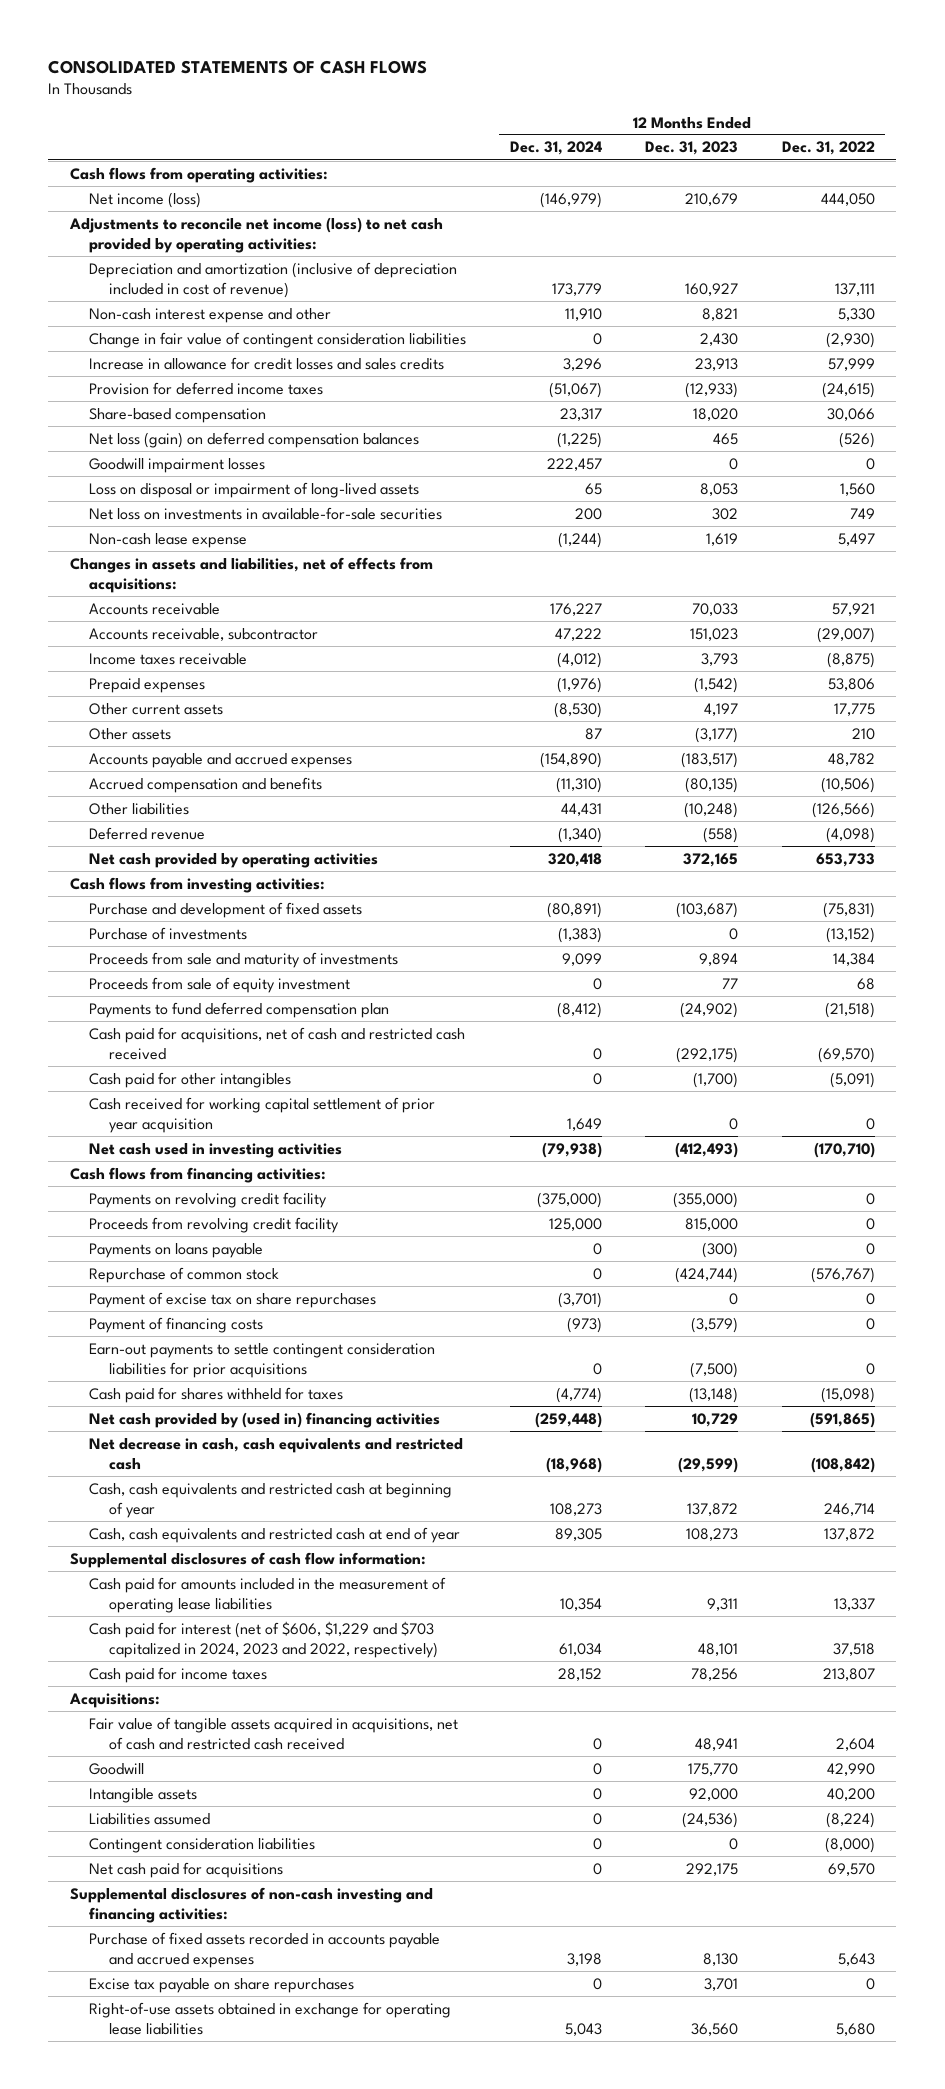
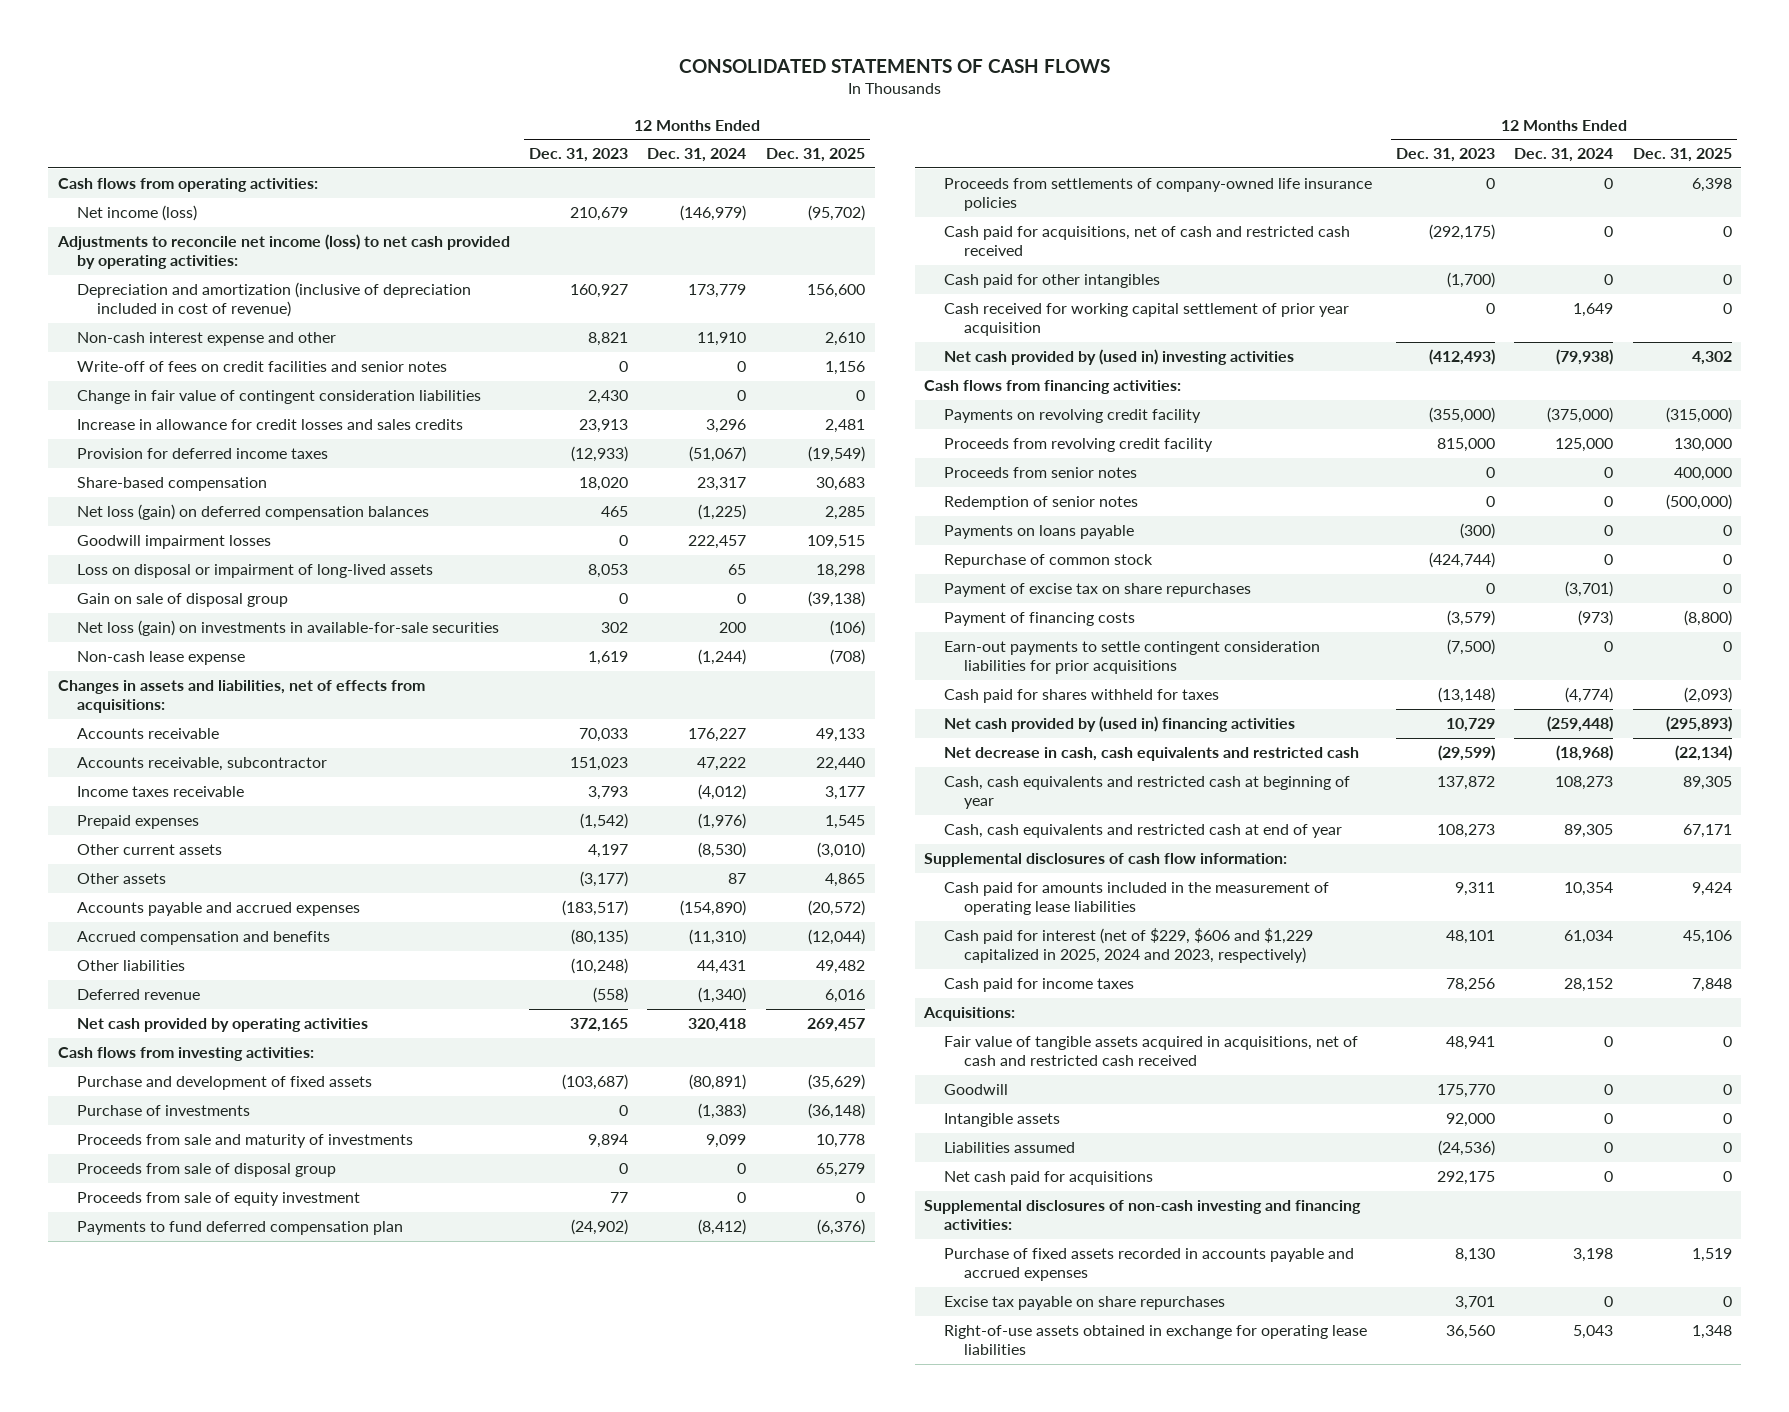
[781,141,875,156] Dec. 31, 2022 -> none
none -> [765,148,865,163] Dec. 31, 2025
none -> [77,361,448,373] Write-off of fees on credit facilities and senior notes
none -> [77,593,289,608] Gain on sale of disposal group
[89,506,443,520] Net loss on investments in available-for-sale securities -> [77,620,500,637] Net loss (gain) on investments in available-for-sale securities
none -> [77,1163,337,1178] Proceeds from sale of disposal group
none -> [943,178,1372,212] Proceeds from settlements of company-owned life insurance policies
[89,1142,343,1158] Net cash used in investing activities -> [943,349,1294,366] Net cash provided by (used in) investing activities
none -> [943,467,1137,479] Proceeds from senior notes
none -> [943,496,1138,511] Redemption of senior notes
[89,1620,438,1658] Cash paid for interest (net of $606, $1,229 and $703 capitalized in 2024, 2023 and 2022, respectively) -> [943,928,1313,964] Cash paid for interest (net of $229, $606 and $1,229 capitalized in 2025, 2024 and 2023, respectively)
[89,1837,316,1853] Contingent consideration liabilities -> none

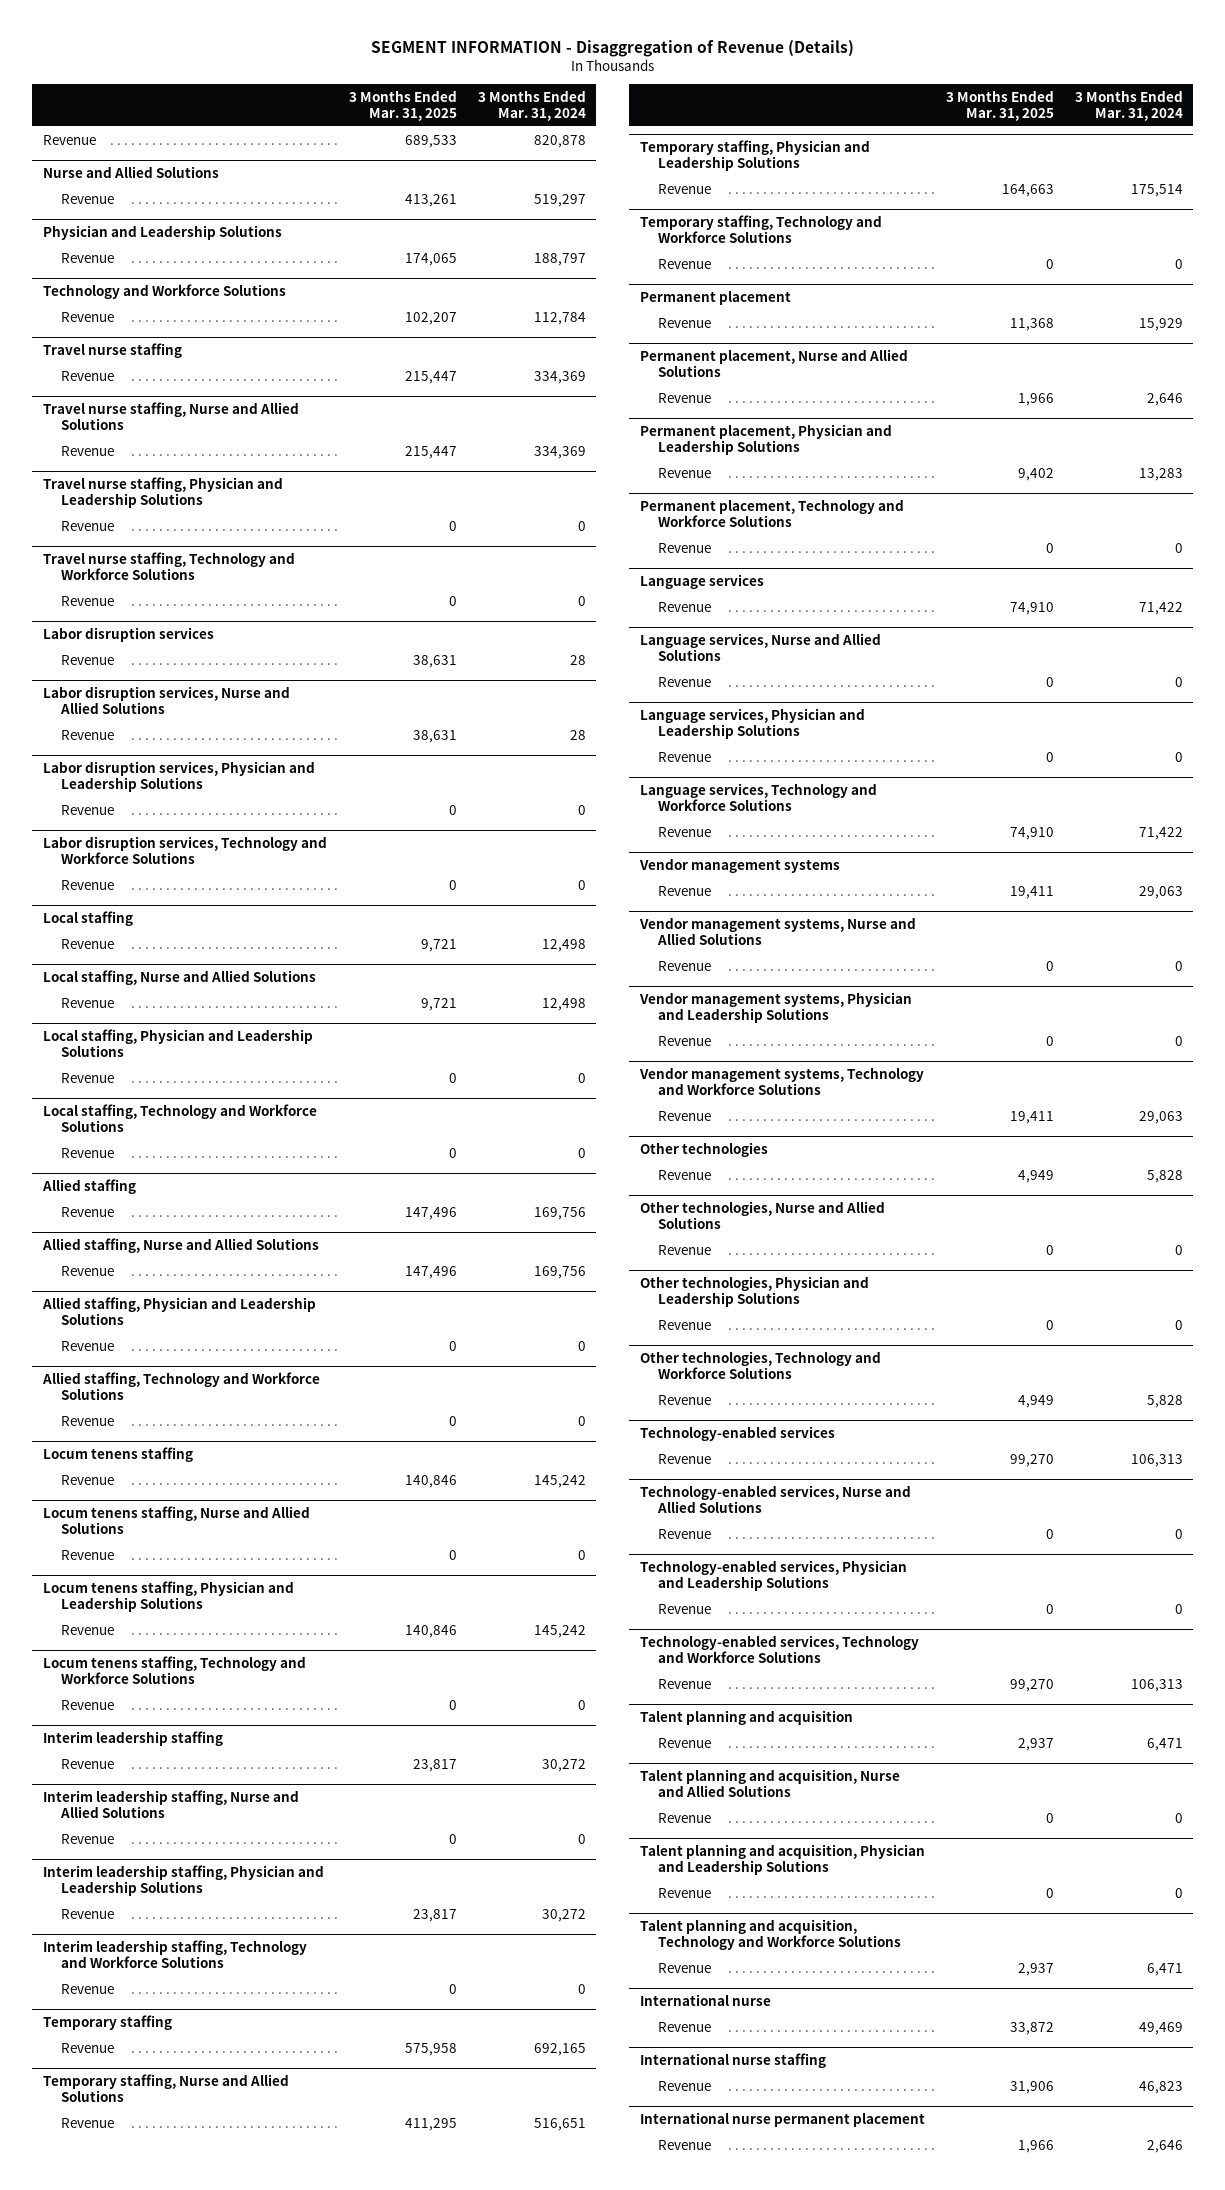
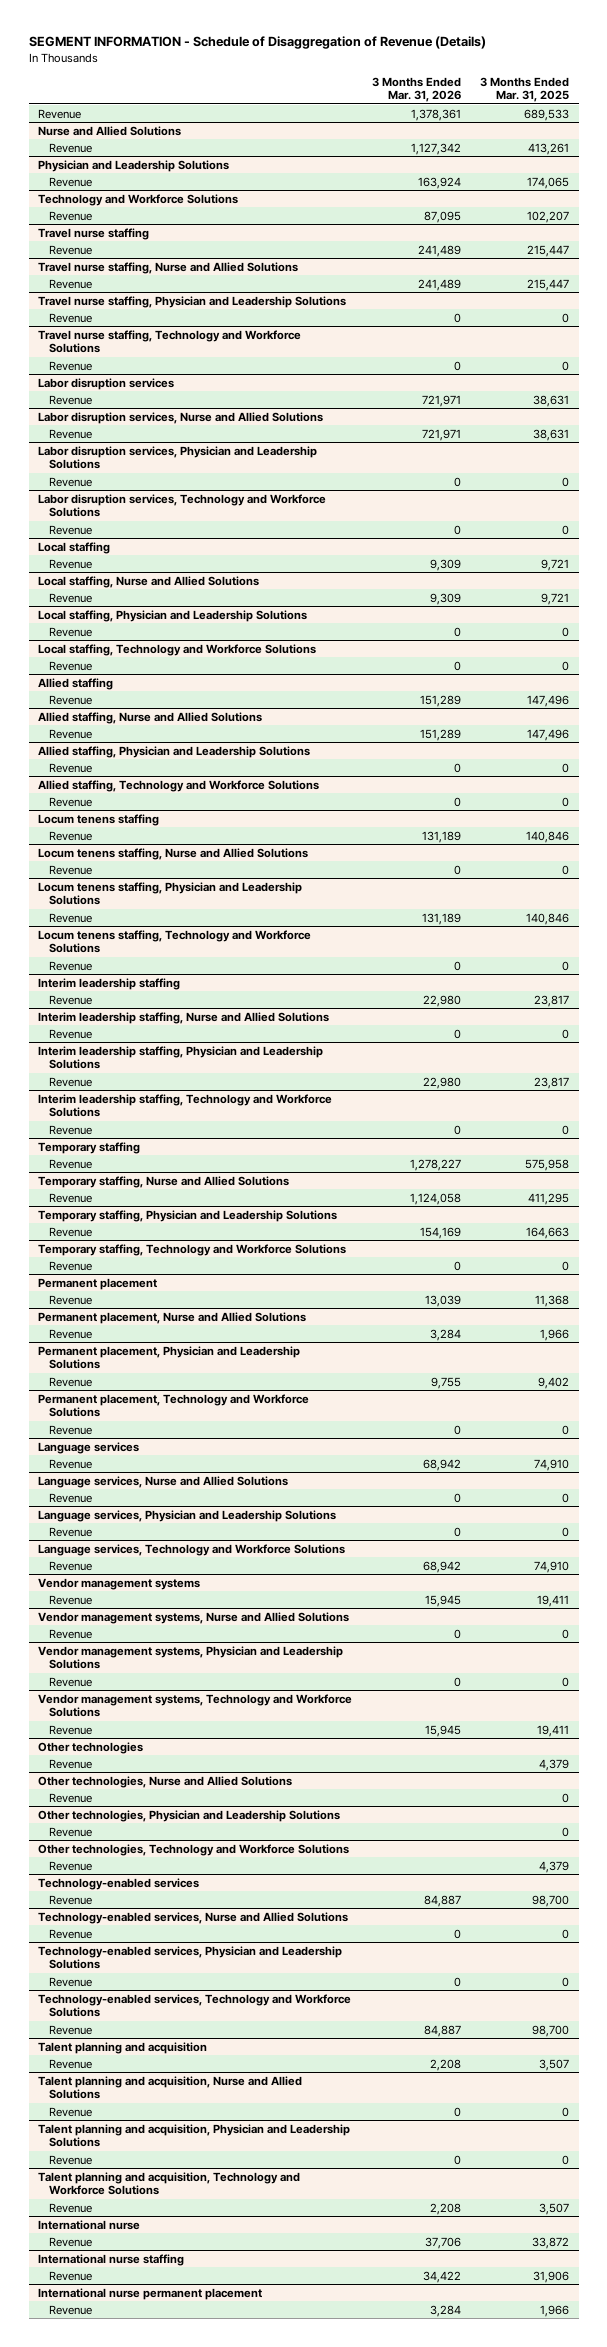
[370,40,854,58] SEGMENT INFORMATION - Disaggregation of Revenue (Details) -> [28,36,486,50] SEGMENT INFORMATION - Schedule of Disaggregation of Revenue (Details)
[477,90,586,121] 3 Months Ended Mar. 31, 2024 -> none
none -> [371,76,461,103] 3 Months Ended Mar. 31, 2026
[1017,1169,1054,1183] 4,949 -> [538,1758,569,1771] 4,379
[1017,1394,1054,1408] 4,949 -> [538,1860,569,1873] 4,379
[1009,1453,1054,1467] 99,270 -> [531,1894,569,1907] 98,700
[1009,1678,1054,1692] 99,270 -> [531,2024,569,2037] 98,700
[1017,1737,1054,1751] 2,937 -> [538,2058,569,2071] 3,507
[1017,1962,1054,1976] 2,937 -> [538,2202,569,2215] 3,507

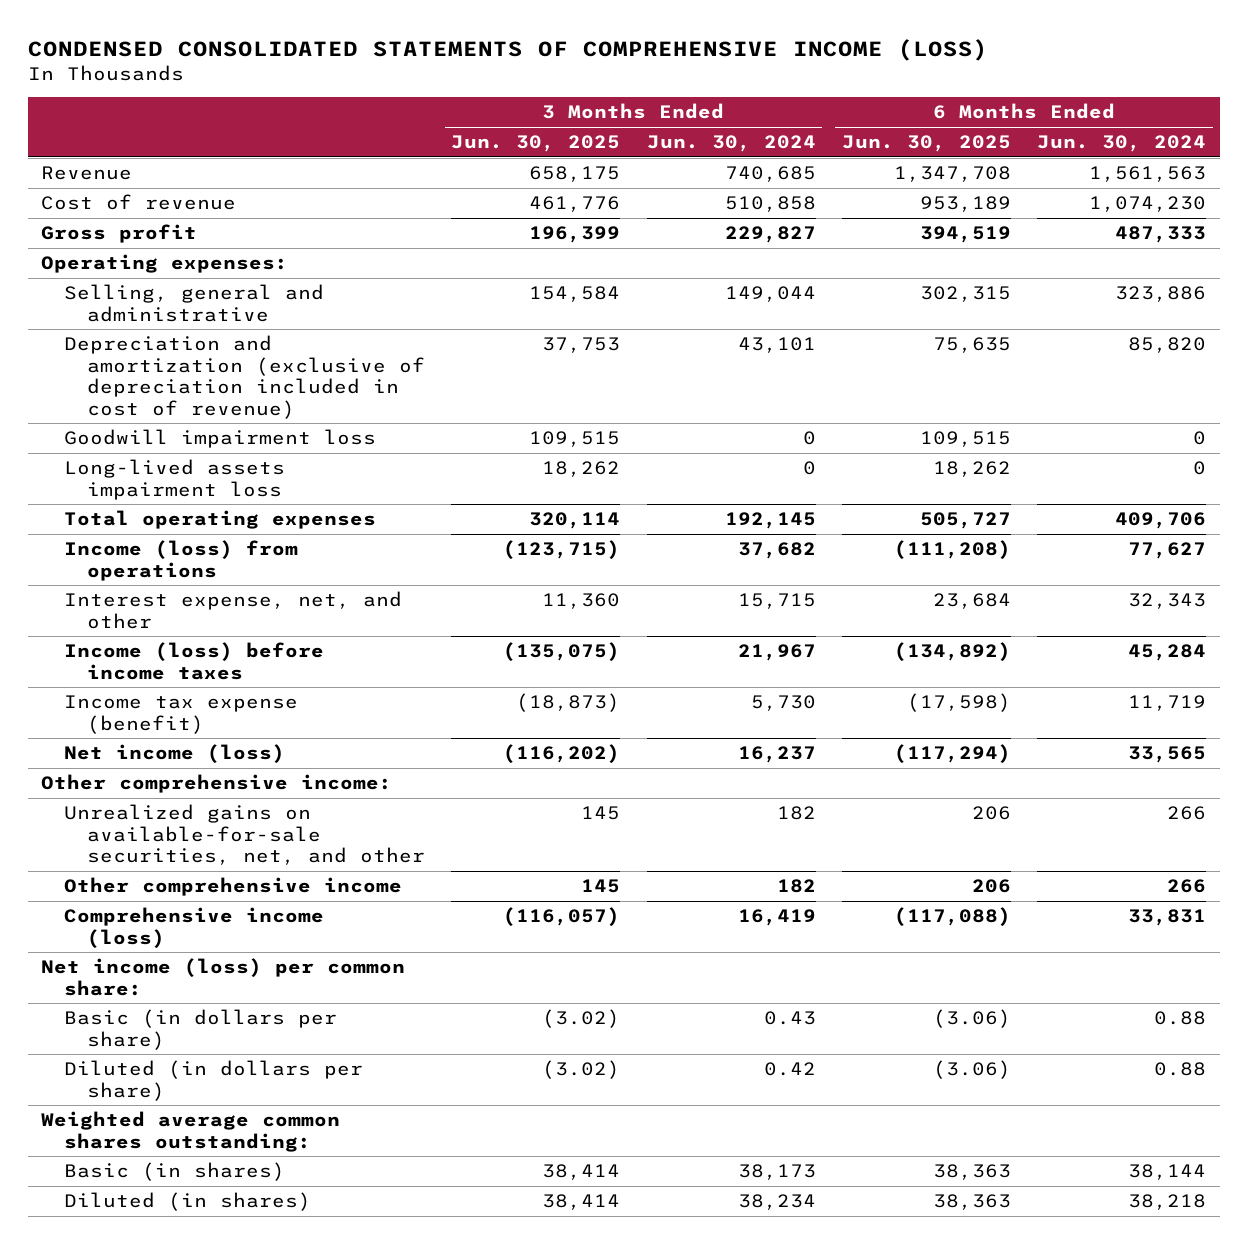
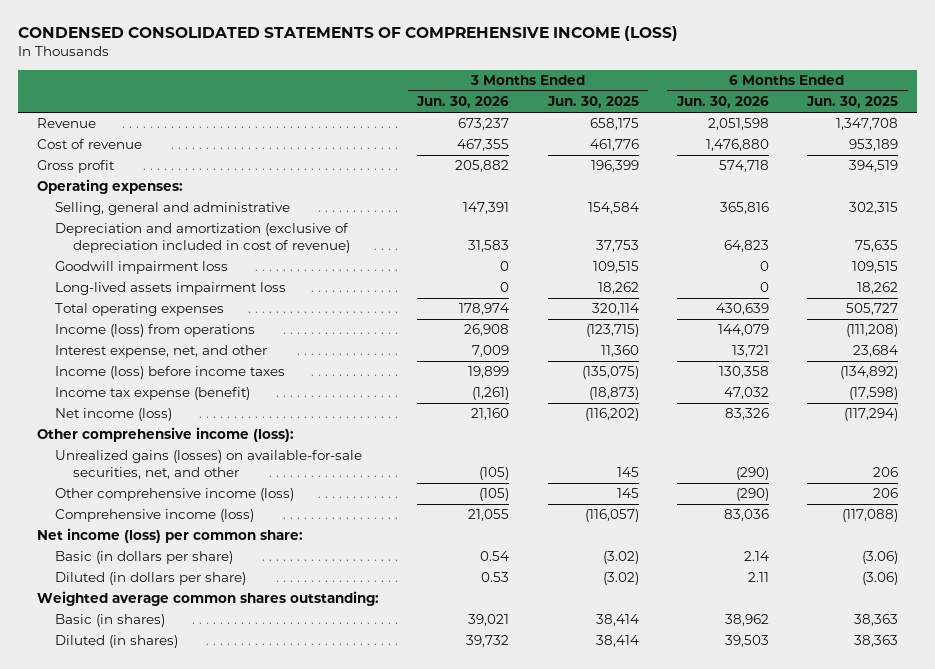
[646,135,816,153] Jun. 30, 2024 -> none
[1037,135,1207,153] Jun. 30, 2024 -> none
none -> [416,96,510,109] Jun. 30, 2026
none -> [675,96,769,109] Jun. 30, 2026
[41,774,393,794] Other comprehensive income: -> [36,427,294,443] Other comprehensive income (loss):
[63,804,425,866] Unrealized gains on available-for-sale securities, net, and other -> [55,450,363,480] Unrealized gains (losses) on available-for-sale securities, net, and other
[63,877,402,897] Other comprehensive income -> [55,488,295,502] Other comprehensive income (loss)

